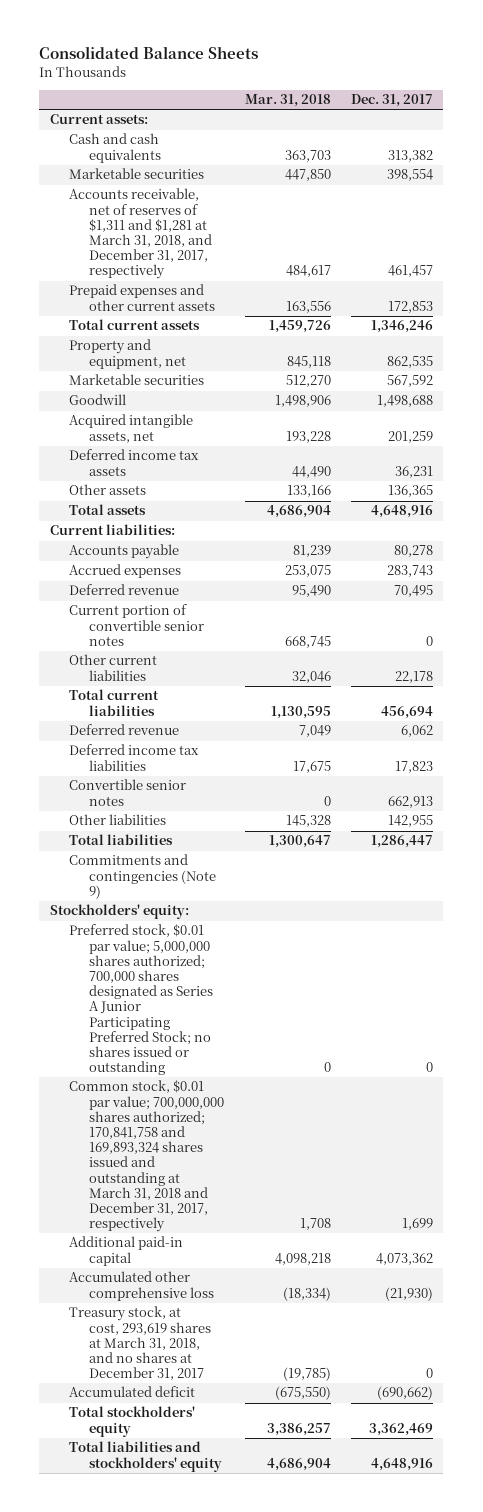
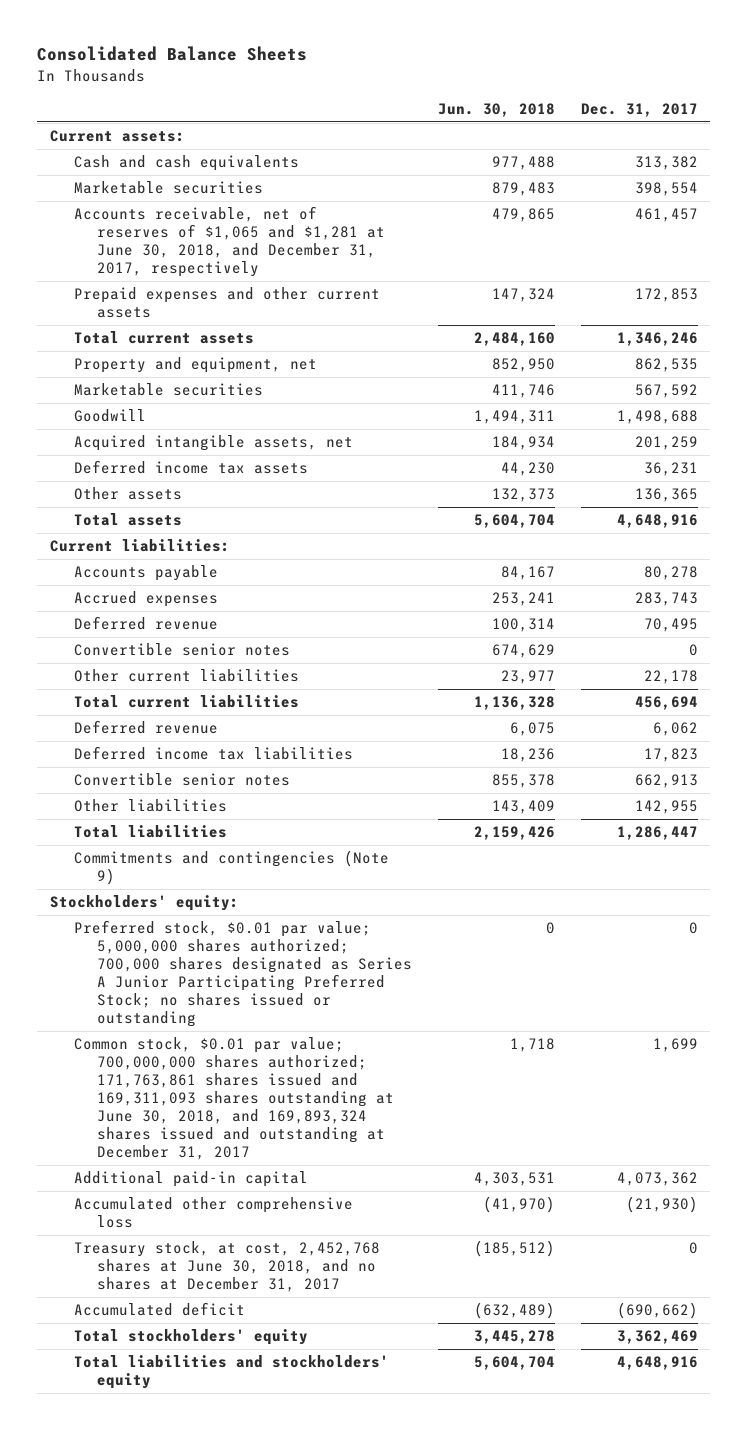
[244,94,331,108] Mar. 31, 2018 -> none
none -> [438,102,556,117] Jun. 30, 2018
[69,188,213,280] Accounts receivable, net of reserves of $1,311 and $1,281 at March 31, 2018, and December 31, 2017, respectively -> [73,206,386,278] Accounts receivable, net of reserves of $1,065 and $1,281 at June 30, 2018, and December 31, 2017, respectively
[69,604,205,646] Current portion of convertible senior notes -> [73,643,290,657] Convertible senior notes
[69,1080,225,1233] Common stock, $0.01 par value; 700,000,000 shares authorized; 170,841,758 and 169,893,324 shares issued and outstanding at March 31, 2018 and December 31, 2017, respectively -> [73,1037,395,1160] Common stock, $0.01 par value; 700,000,000 shares authorized; 171,763,861 shares issued and 169,311,093 shares outstanding at June 30, 2018, and 169,893,324 shares issued and outstanding at December 31, 2017
[69,1306,212,1381] Treasury stock, at cost, 293,619 shares at March 31, 2018, and no shares at December 31, 2017 -> [73,1241,380,1293] Treasury stock, at cost, 2,452,768 shares at June 30, 2018, and no shares at December 31, 2017

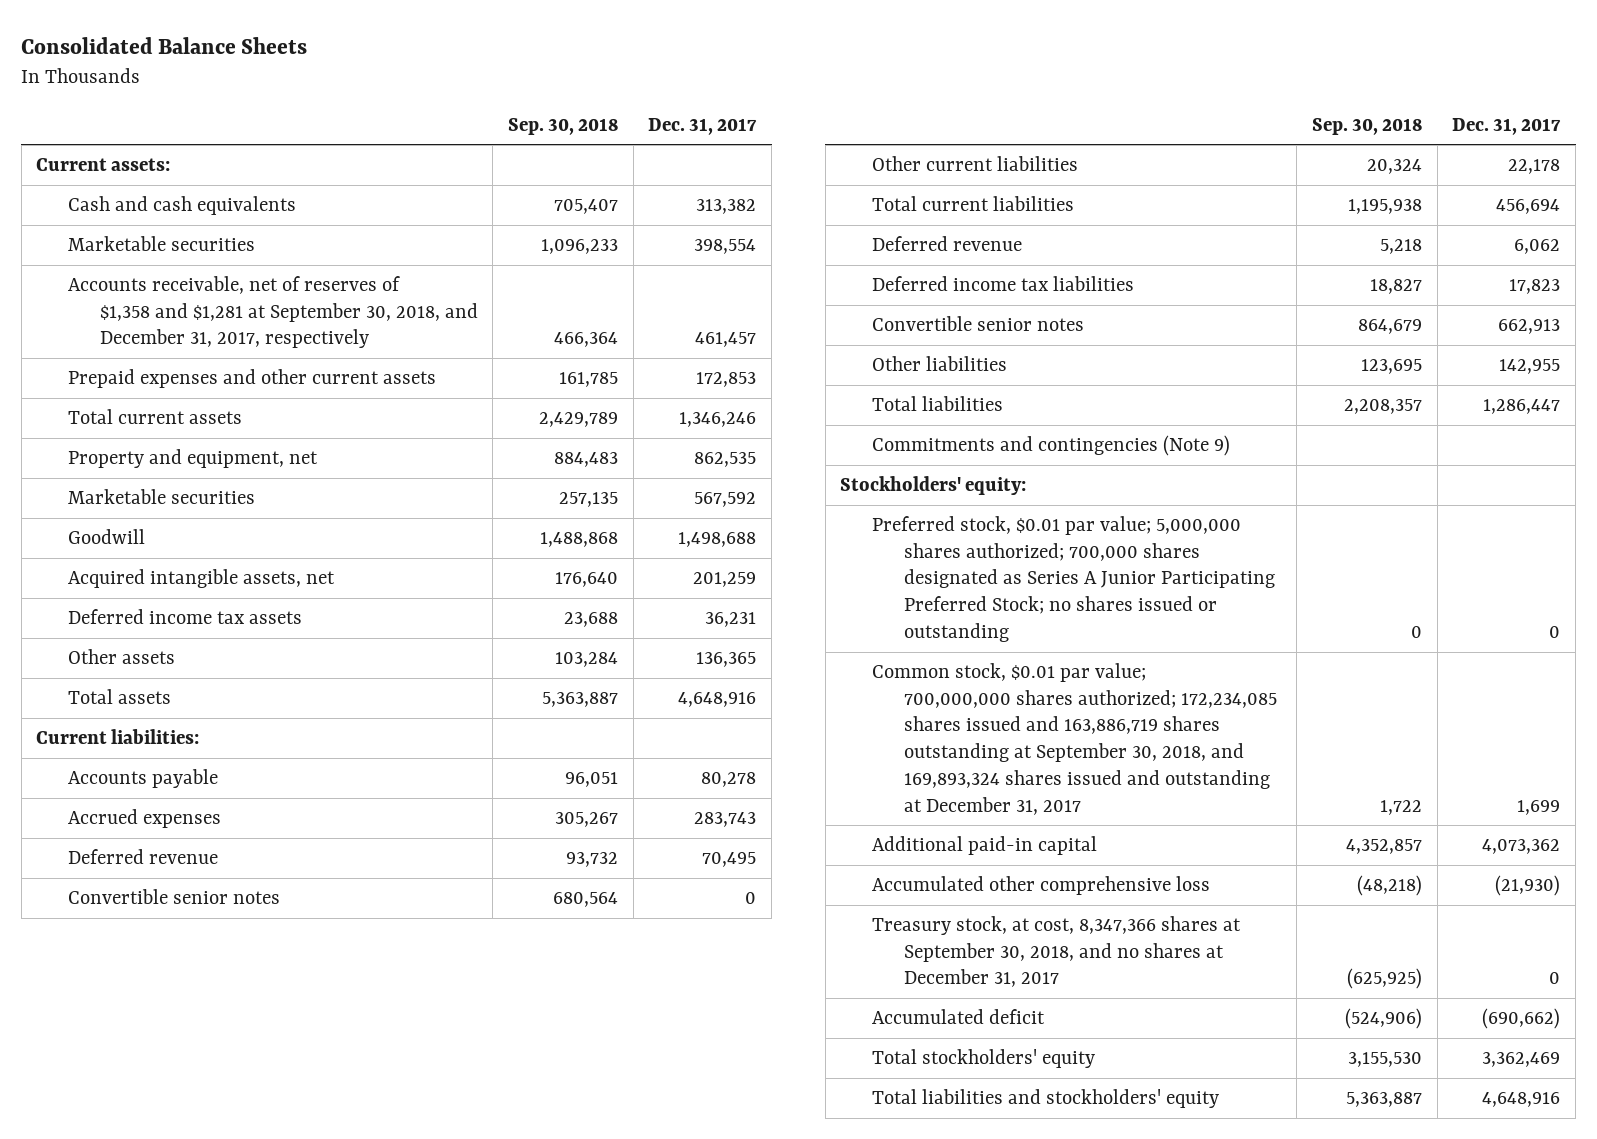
[438,102,556,117] Jun. 30, 2018 -> none
none -> [507,117,618,135] Sep. 30, 2018
[73,206,386,278] Accounts receivable, net of reserves of $1,065 and $1,281 at June 30, 2018, and December 31, 2017, respectively -> [67,276,478,349] Accounts receivable, net of reserves of $1,358 and $1,281 at September 30, 2018, and December 31, 2017, respectively
[73,1037,395,1160] Common stock, $0.01 par value; 700,000,000 shares authorized; 171,763,861 shares issued and 169,311,093 shares outstanding at June 30, 2018, and 169,893,324 shares issued and outstanding at December 31, 2017 -> [871,663,1277,815] Common stock, $0.01 par value; 700,000,000 shares authorized; 172,234,085 shares issued and 163,886,719 shares outstanding at September 30, 2018, and 169,893,324 shares issued and outstanding at December 31, 2017
[73,1241,380,1293] Treasury stock, at cost, 2,452,768 shares at June 30, 2018, and no shares at December 31, 2017 -> [871,916,1241,988] Treasury stock, at cost, 8,347,366 shares at September 30, 2018, and no shares at December 31, 2017

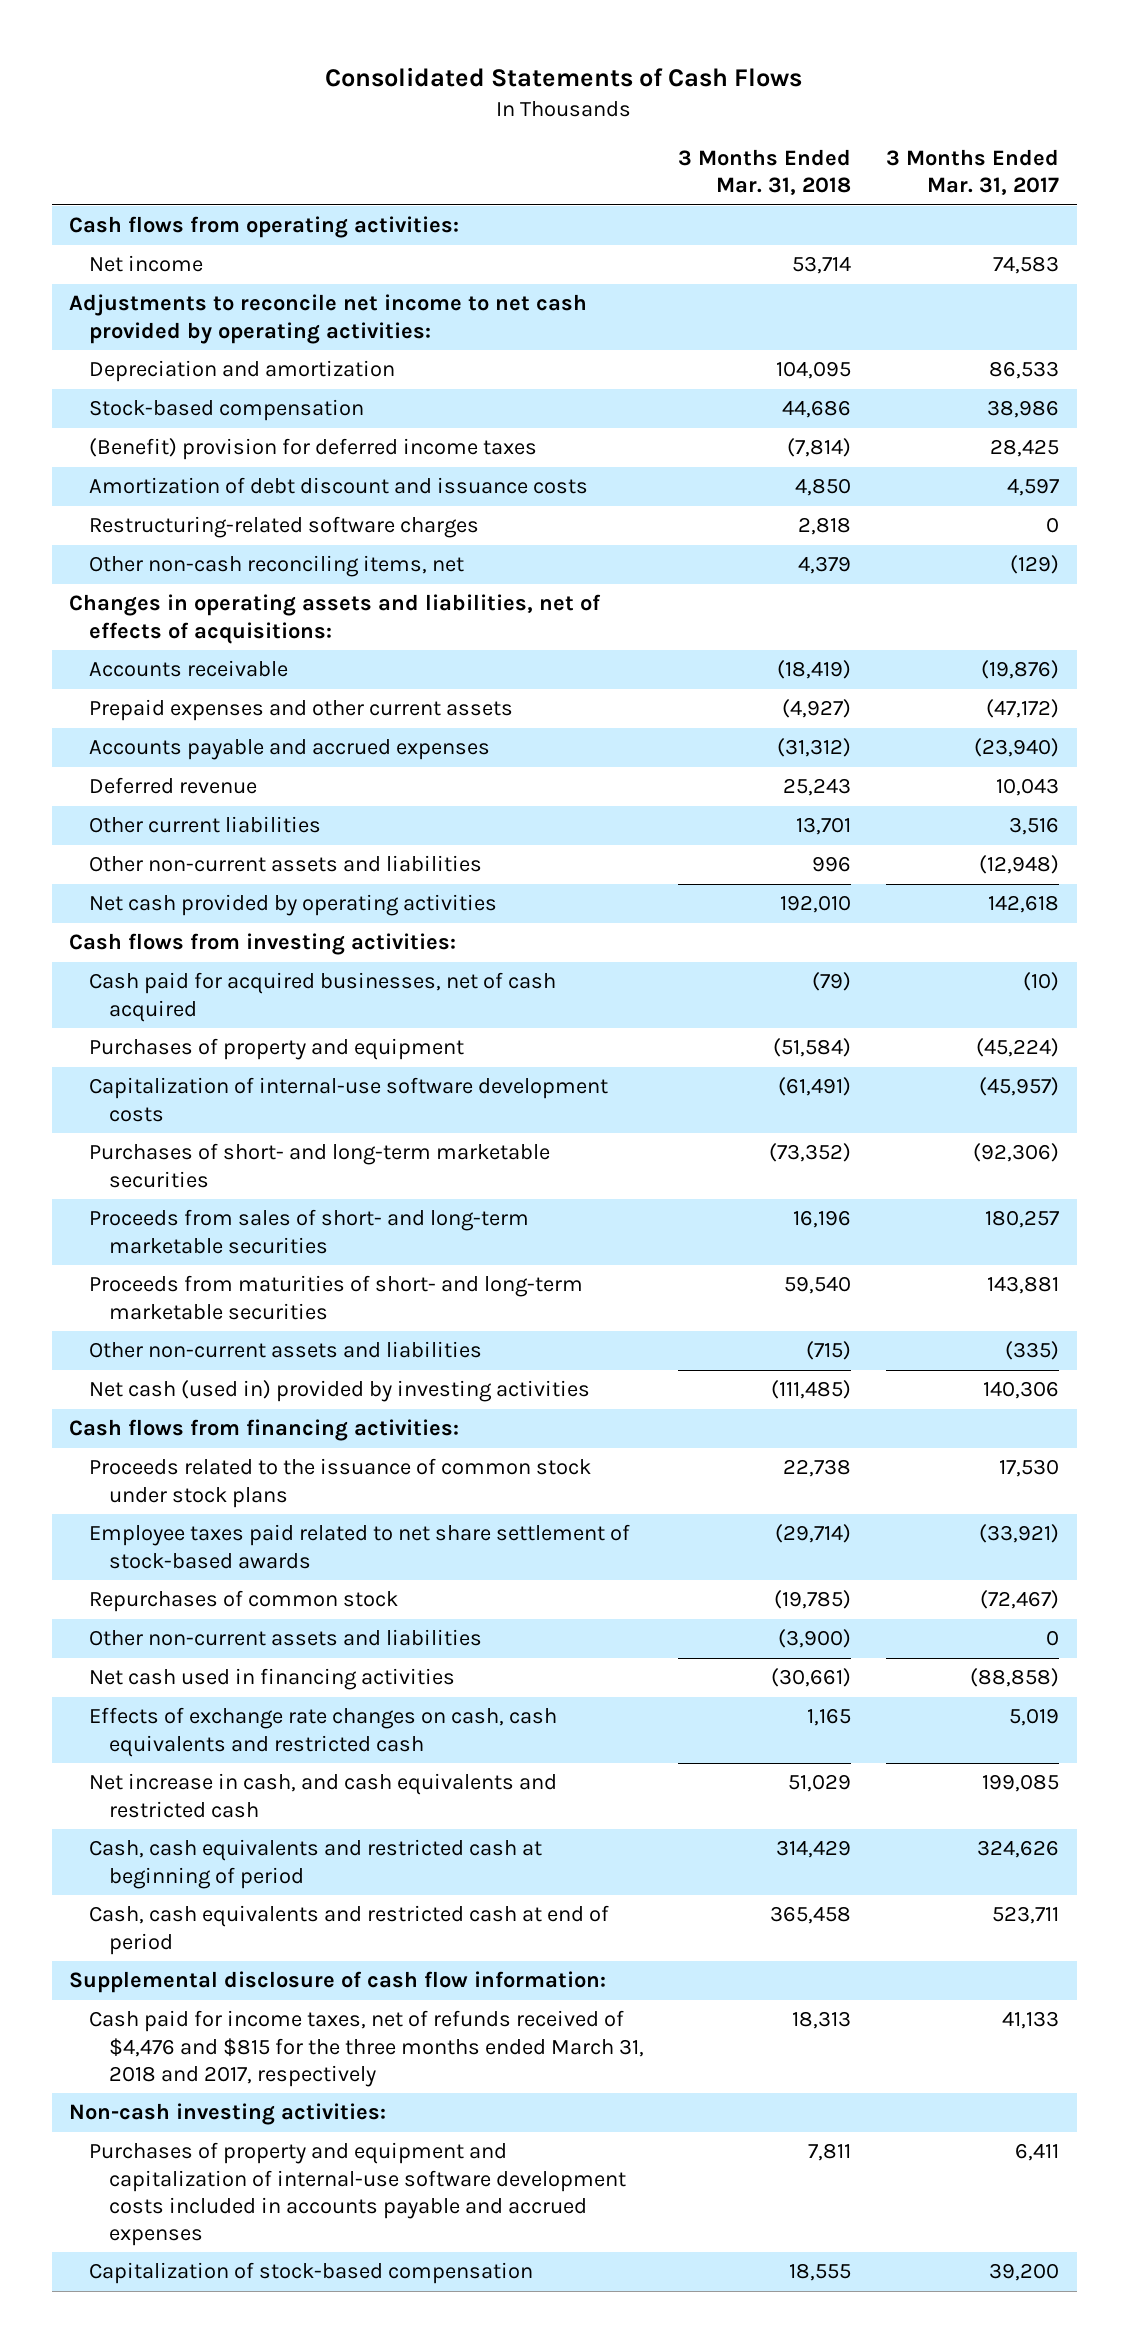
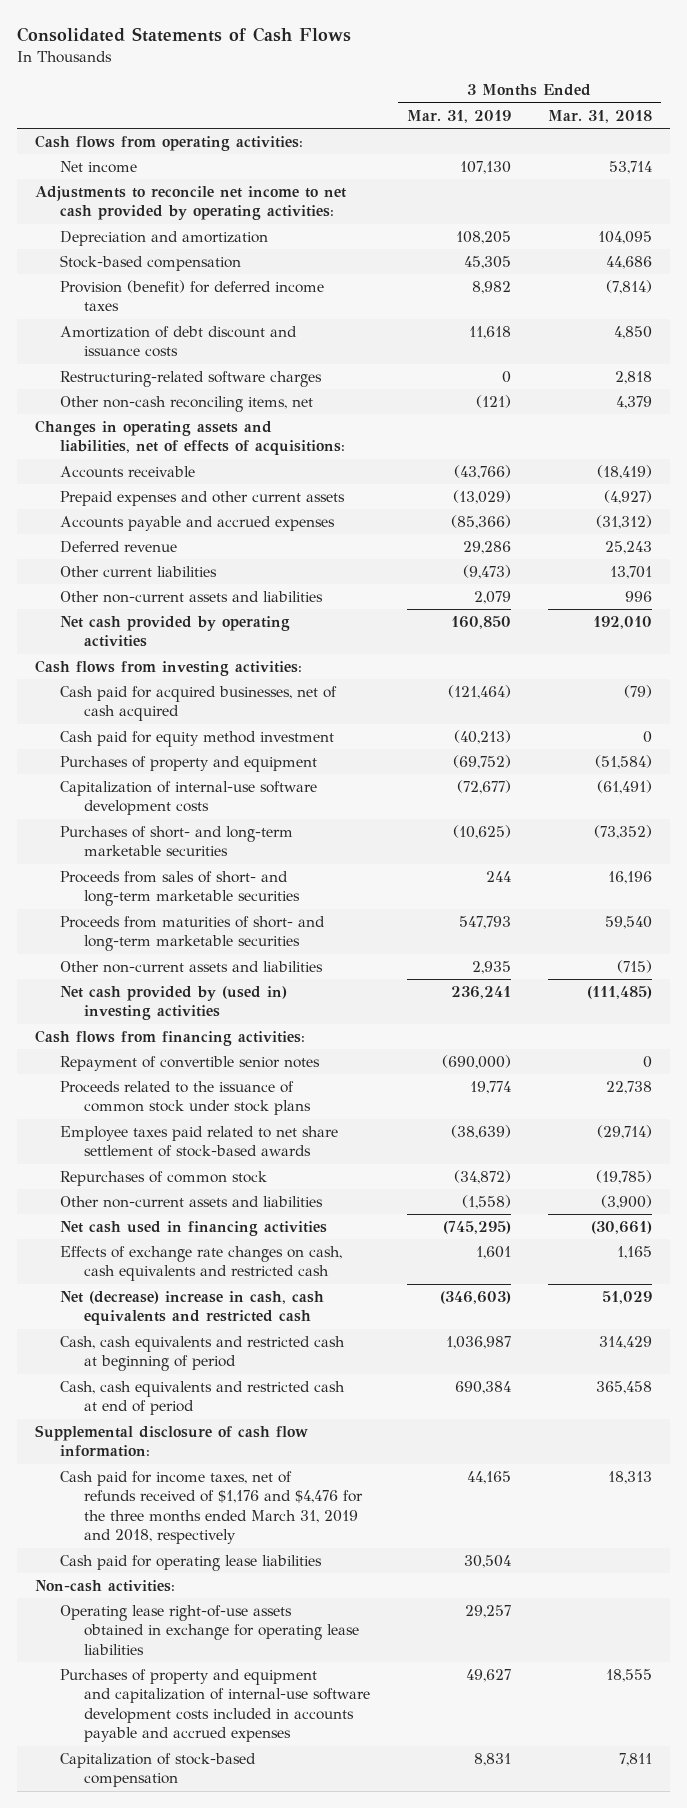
[886,148,1060,196] 3 Months Ended Mar. 31, 2017 -> none
none -> [406,109,511,123] Mar. 31, 2019
[88,438,537,461] (Benefit) provision for deferred income taxes -> [59,280,324,312] Provision (benefit) for deferred income taxes
none -> [59,731,334,748] Cash paid for equity method investment
[88,1380,590,1403] Net cash (used in) provided by investing activities -> [59,986,287,1021] Net cash provided by (used in) investing activities
none -> [59,1056,320,1072] Repayment of convertible senior notes
[88,1773,557,1818] Net increase in cash, and cash equivalents and restricted cash -> [59,1291,324,1326] Net (decrease) increase in cash, cash equivalents and restricted cash
[88,2010,644,2087] Cash paid for income taxes, net of refunds received of $4,476 and $815 for the three months ended March 31, 2018 and 2017, respectively -> [59,1471,364,1545] Cash paid for income taxes, net of refunds received of $1,176 and $4,476 for the three months ended March 31, 2019 and 2018, respectively
none -> [59,1555,322,1572] Cash paid for operating lease liabilities
[69,2103,387,2126] Non-cash investing activities: -> [35,1580,176,1593] Non-cash activities:
none -> [59,1605,360,1655] Operating lease right-of-use assets obtained in exchange for operating lease liabilities
[808,2143,852,2162] 7,811 -> [605,1669,652,1683] 18,555
[789,2263,852,2282] 18,555 -> [618,1753,652,1767] 7,811

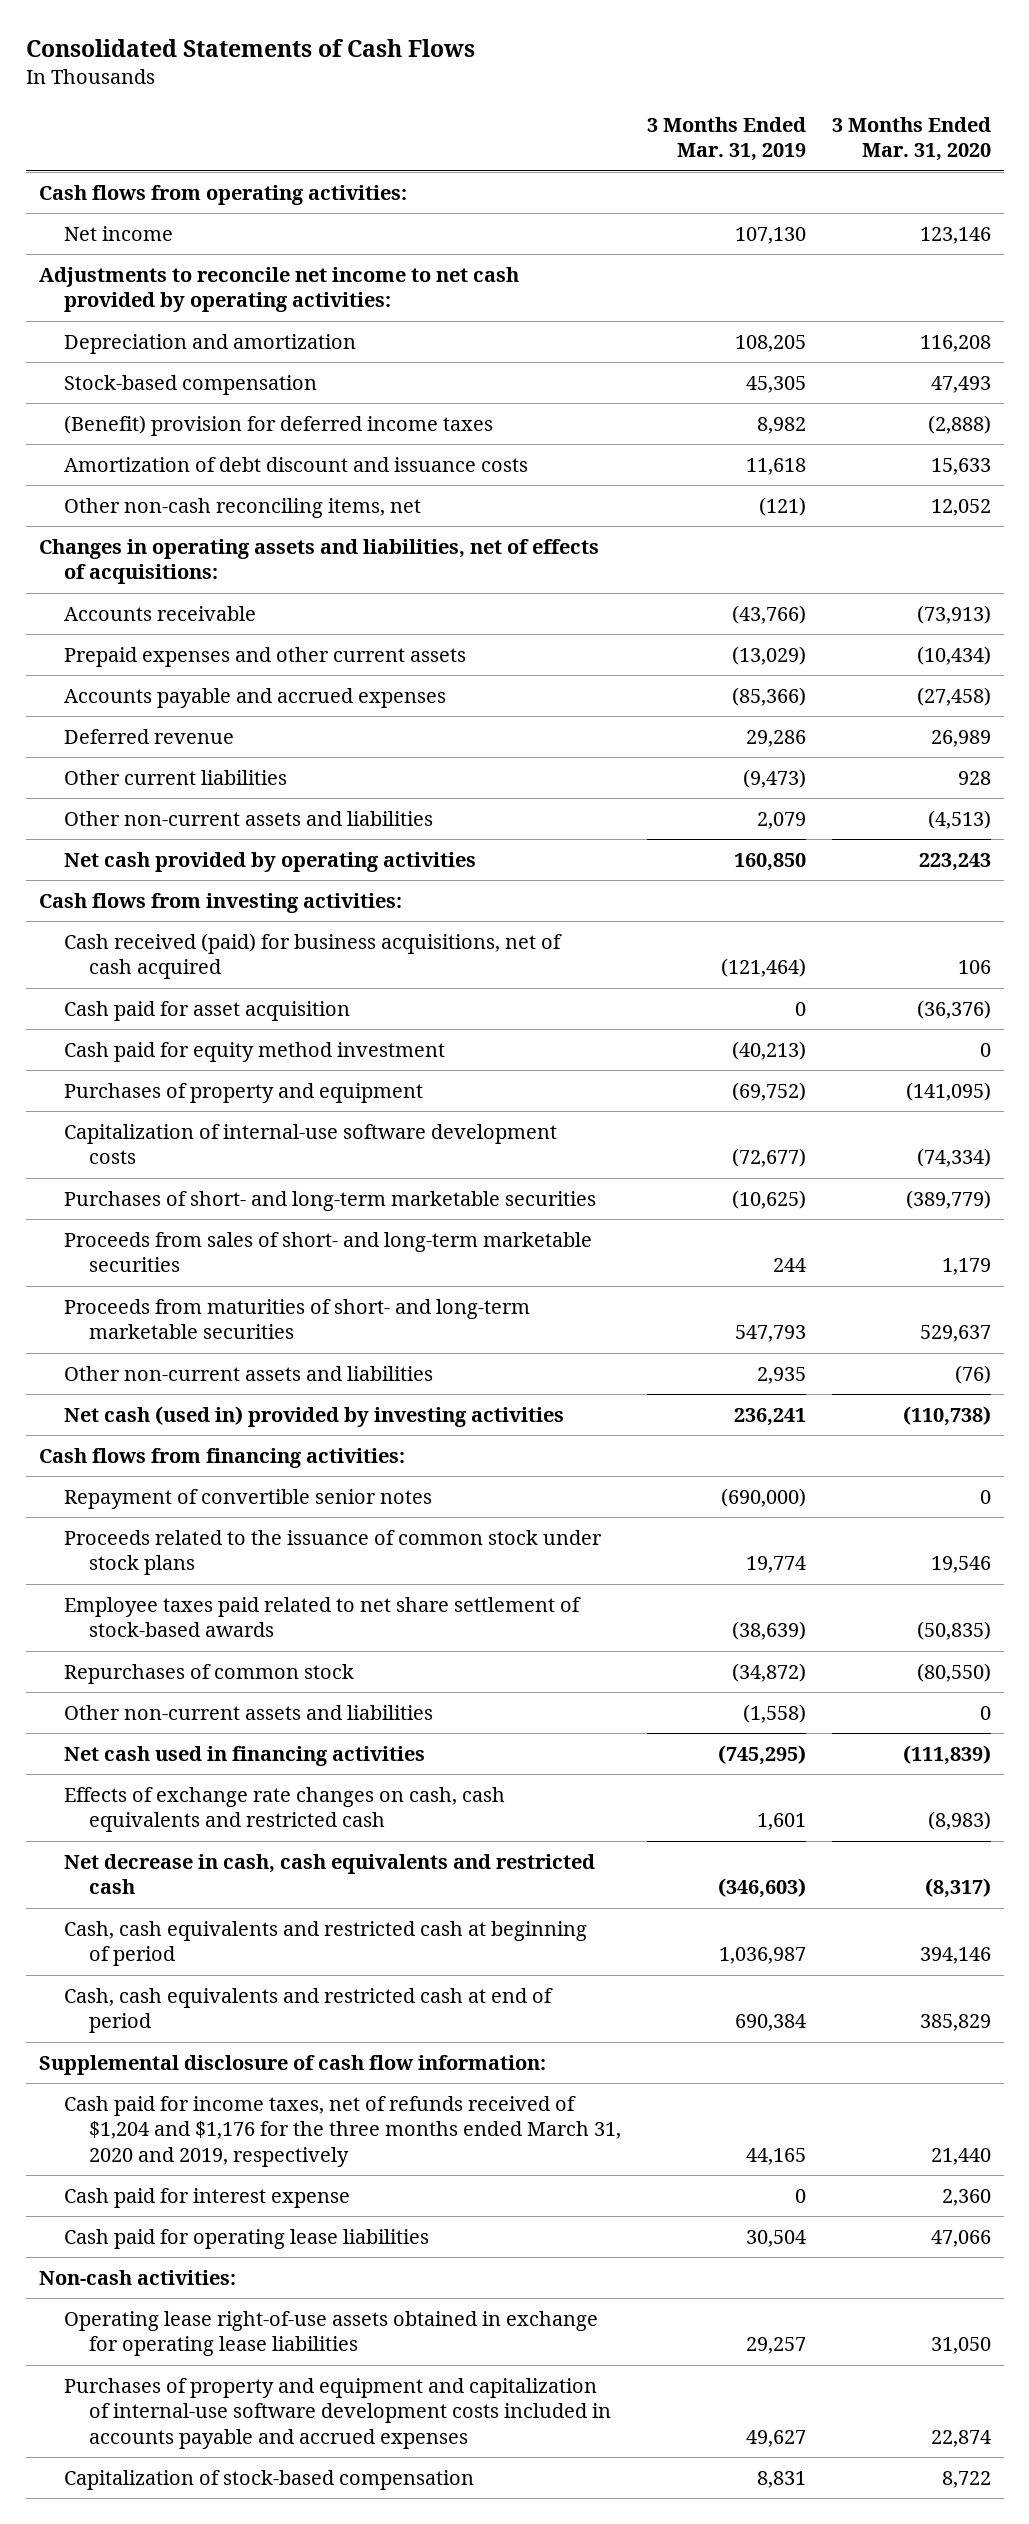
[547,109,652,123] Mar. 31, 2018 -> none
none -> [831,116,991,162] 3 Months Ended Mar. 31, 2020
[59,280,324,312] Provision (benefit) for deferred income taxes -> [63,414,493,436] (Benefit) provision for deferred income taxes
[59,371,322,388] Restructuring-related software charges -> none
[59,686,337,722] Cash paid for acquired businesses, net of cash acquired -> [63,932,562,980] Cash received (paid) for business acquisitions, net of cash acquired
none -> [63,1000,350,1021] Cash paid for asset acquisition
[59,986,287,1021] Net cash provided by (used in) investing activities -> [63,1405,564,1427] Net cash (used in) provided by investing activities
[59,1291,324,1326] Net (decrease) increase in cash, cash equivalents and restricted cash -> [63,1853,595,1895] Net decrease in cash, cash equivalents and restricted cash
[59,1471,364,1545] Cash paid for income taxes, net of refunds received of $1,176 and $4,476 for the three months ended March 31, 2019 and 2018, respectively -> [63,2095,621,2167] Cash paid for income taxes, net of refunds received of $1,204 and $1,176 for the three months ended March 31, 2020 and 2019, respectively
none -> [63,2187,350,2208] Cash paid for interest expense

